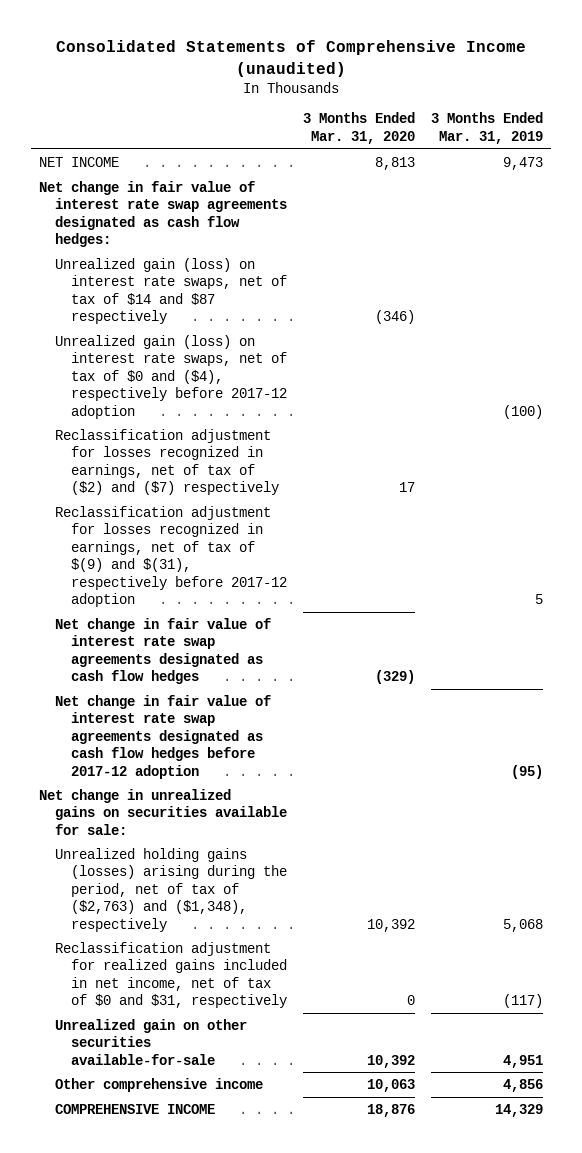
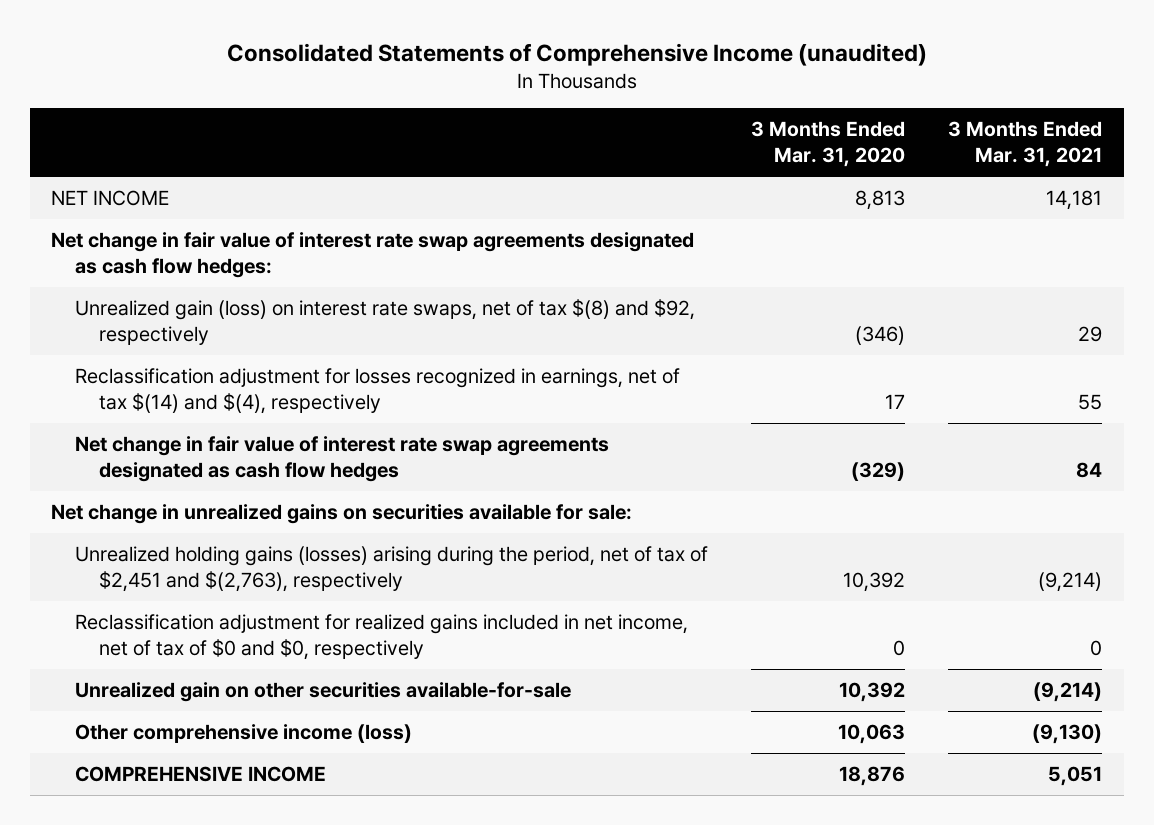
[431,112,544,144] 3 Months Ended Mar. 31, 2019 -> none
none -> [948,121,1103,168] 3 Months Ended Mar. 31, 2021
[54,334,287,419] Unrealized gain (loss) on interest rate swaps, net of tax of $0 and ($4), respectively before 2017-12 adoption -> none
[54,505,287,608] Reclassification adjustment for losses recognized in earnings, net of tax of $(9) and $(31), respectively before 2017-12 adoption -> none
[54,257,287,325] Unrealized gain (loss) on interest rate swaps, net of tax of $14 and $87 respectively -> [75,298,696,346] Unrealized gain (loss) on interest rate swaps, net of tax $(8) and $92, respectively
[54,428,279,496] Reclassification adjustment for losses recognized in earnings, net of tax of ($2) and ($7) respectively -> [75,367,681,415] Reclassification adjustment for losses recognized in earnings, net of tax $(14) and $(4), respectively
[54,694,271,779] Net change in fair value of interest rate swap agreements designated as cash flow hedges before 2017-12 adoption -> none
[54,847,287,932] Unrealized holding gains (losses) arising during the period, net of tax of ($2,763) and ($1,348), respectively -> [75,545,709,593] Unrealized holding gains (losses) arising during the period, net of tax of $2,451 and $(2,763), respectively
[54,941,287,1009] Reclassification adjustment for realized gains included in net income, net of tax of $0 and $31, respectively -> [75,613,689,661] Reclassification adjustment for realized gains included in net income, net of tax of $0 and $0, respectively
[54,1077,263,1092] Other comprehensive income -> [75,723,413,743] Other comprehensive income (loss)

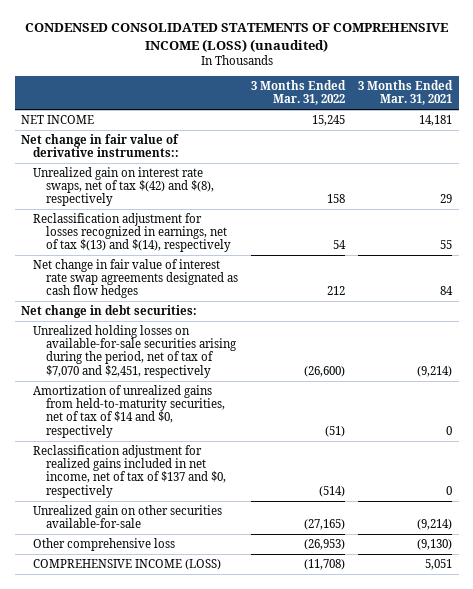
[226,43,927,67] Consolidated Statements of Comprehensive Income (unaudited) -> [24,23,449,52] CONDENSED CONSOLIDATED STATEMENTS OF COMPREHENSIVE INCOME (LOSS) (unaudited)
[751,121,906,168] 3 Months Ended Mar. 31, 2020 -> none
none -> [250,80,346,106] 3 Months Ended Mar. 31, 2022
[51,231,695,279] Net change in fair value of interest rate swap agreements designated as cash flow hedges: -> [21,133,180,158] Net change in fair value of derivative instruments::
[75,298,696,346] Unrealized gain (loss) on interest rate swaps, net of tax $(8) and $92, respectively -> [33,166,214,207] Unrealized gain on interest rate swaps, net of tax $(42) and $(8), respectively
[75,367,681,415] Reclassification adjustment for losses recognized in earnings, net of tax $(14) and $(4), respectively -> [33,212,231,253] Reclassification adjustment for losses recognized in earnings, net of tax $(13) and $(14), respectively
[51,503,633,524] Net change in unrealized gains on securities available for sale: -> [21,304,198,318] Net change in debt securities:
[75,545,709,593] Unrealized holding gains (losses) arising during the period, net of tax of $2,451 and $(2,763), respectively -> [33,324,237,378] Unrealized holding losses on available-for-sale securities arising during the period, net of tax of $7,070 and $2,451, respectively
none -> [33,384,225,438] Amortization of unrealized gains from held-to-maturity securities, net of tax of $14 and $0, respectively
[75,613,689,661] Reclassification adjustment for realized gains included in net income, net of tax of $0 and $0, respectively -> [33,444,226,498] Reclassification adjustment for realized gains included in net income, net of tax of $137 and $0, respectively
[75,723,413,743] Other comprehensive income (loss) -> [33,537,176,551] Other comprehensive loss
[75,765,327,782] COMPREHENSIVE INCOME -> [33,558,222,570] COMPREHENSIVE INCOME (LOSS)

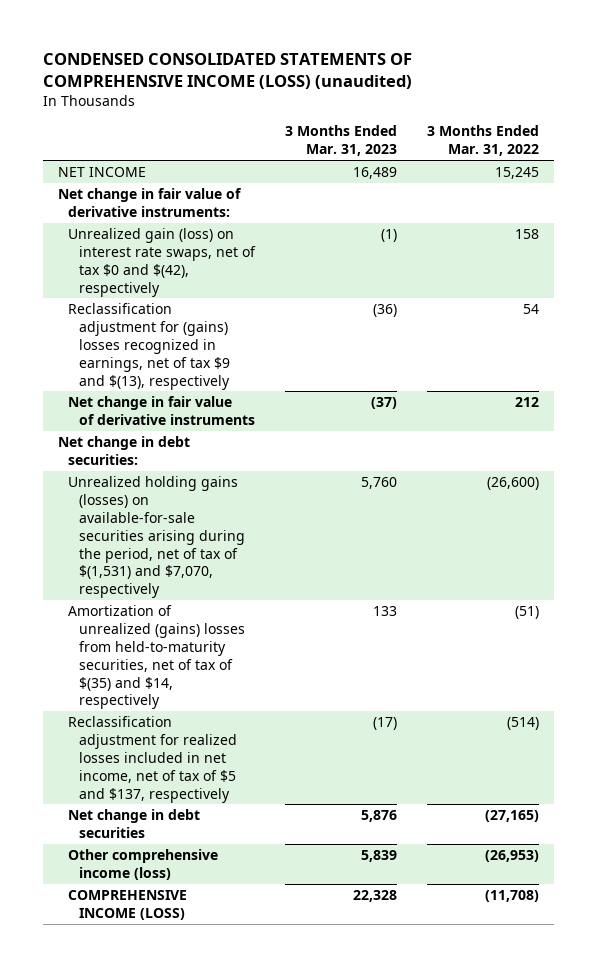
[358,80,454,106] 3 Months Ended Mar. 31, 2021 -> none
none -> [284,125,397,157] 3 Months Ended Mar. 31, 2023
[21,133,180,158] Net change in fair value of derivative instruments:: -> [57,188,242,217] Net change in fair value of derivative instruments:
[33,166,214,207] Unrealized gain on interest rate swaps, net of tax $(42) and $(8), respectively -> [68,228,256,297] Unrealized gain (loss) on interest rate swaps, net of tax $0 and $(42), respectively
[33,212,231,253] Reclassification adjustment for losses recognized in earnings, net of tax $(13) and $(14), respectively -> [68,303,230,390] Reclassification adjustment for (gains) losses recognized in earnings, net of tax $9 and $(13), respectively
[33,258,238,299] Net change in fair value of interest rate swap agreements designated as cash flow hedges -> [68,396,255,425] Net change in fair value of derivative instruments
[33,324,237,378] Unrealized holding losses on available-for-sale securities arising during the period, net of tax of $7,070 and $2,451, respectively -> [68,476,245,599] Unrealized holding gains (losses) on available-for-sale securities arising during the period, net of tax of $(1,531) and $7,070, respectively
[33,384,225,438] Amortization of unrealized gains from held-to-maturity securities, net of tax of $14 and $0, respectively -> [68,605,245,710] Amortization of unrealized (gains) losses from held-to-maturity securities, net of tax of $(35) and $14, respectively
[33,444,226,498] Reclassification adjustment for realized gains included in net income, net of tax of $137 and $0, respectively -> [68,716,237,803] Reclassification adjustment for realized losses included in net income, net of tax of $5 and $137, respectively
[33,504,223,529] Unrealized gain on other securities available-for-sale -> [68,809,201,838] Net change in debt securities
[33,537,176,551] Other comprehensive loss -> [68,849,219,880] Other comprehensive income (loss)

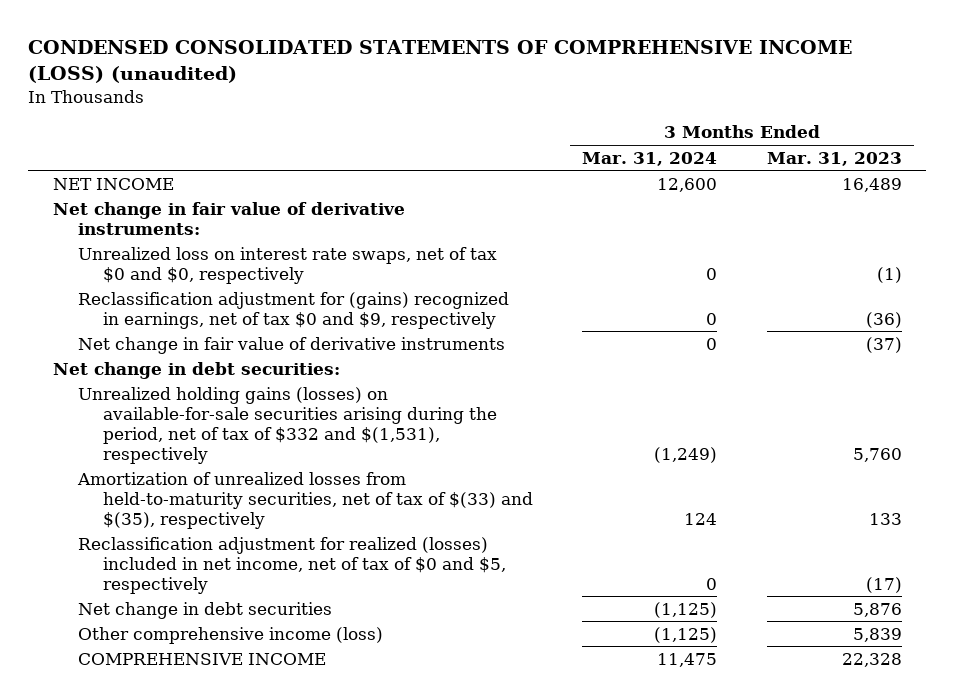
[427,125,540,157] 3 Months Ended Mar. 31, 2022 -> none
none -> [582,151,718,166] Mar. 31, 2024
[68,228,256,297] Unrealized gain (loss) on interest rate swaps, net of tax $0 and $(42), respectively -> [77,246,497,284] Unrealized loss on interest rate swaps, net of tax $0 and $0, respectively
[68,303,230,390] Reclassification adjustment for (gains) losses recognized in earnings, net of tax $9 and $(13), respectively -> [77,291,509,329] Reclassification adjustment for (gains) recognized in earnings, net of tax $0 and $9, respectively
[68,476,245,599] Unrealized holding gains (losses) on available-for-sale securities arising during the period, net of tax of $(1,531) and $7,070, respectively -> [77,386,497,464] Unrealized holding gains (losses) on available-for-sale securities arising during the period, net of tax of $332 and $(1,531), respectively
[68,605,245,710] Amortization of unrealized (gains) losses from held-to-maturity securities, net of tax of $(35) and $14, respectively -> [76,471,533,529] Amortization of unrealized losses from held-to-maturity securities, net of tax of $(33) and $(35), respectively
[68,716,237,803] Reclassification adjustment for realized losses included in net income, net of tax of $5 and $137, respectively -> [77,536,506,594] Reclassification adjustment for realized (losses) included in net income, net of tax of $0 and $5, respectively
[68,890,188,920] COMPREHENSIVE INCOME (LOSS) -> [77,652,326,665] COMPREHENSIVE INCOME

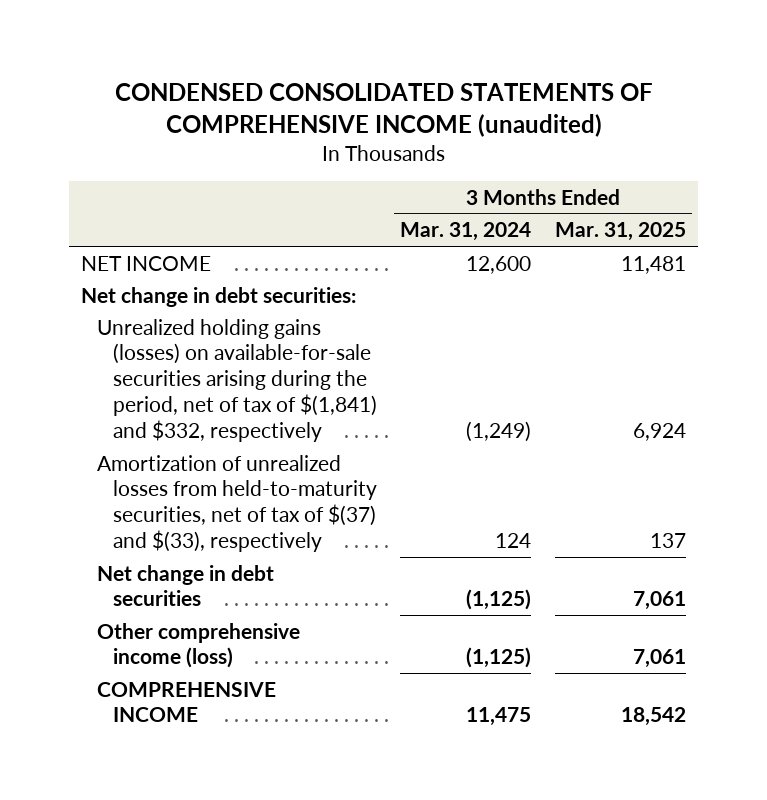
[28,40,853,84] CONDENSED CONSOLIDATED STATEMENTS OF COMPREHENSIVE INCOME (LOSS) (unaudited) -> [114,83,653,138] CONDENSED CONSOLIDATED STATEMENTS OF COMPREHENSIVE INCOME (unaudited)
[766,151,902,166] Mar. 31, 2023 -> none
none -> [555,222,687,242] Mar. 31, 2025
[53,201,406,235] Net change in fair value of derivative instruments: -> none
[77,246,497,284] Unrealized loss on interest rate swaps, net of tax $0 and $0, respectively -> none
[77,291,509,329] Reclassification adjustment for (gains) recognized in earnings, net of tax $0 and $9, respectively -> none
[77,336,505,354] Net change in fair value of derivative instruments -> none
[77,536,506,594] Reclassification adjustment for realized (losses) included in net income, net of tax of $0 and $5, respectively -> none
[77,386,497,464] Unrealized holding gains (losses) on available-for-sale securities arising during the period, net of tax of $332 and $(1,531), respectively -> [96,318,377,442] Unrealized holding gains (losses) on available-for-sale securities arising during the period, net of tax of $(1,841) and $332, respectively
[76,471,533,529] Amortization of unrealized losses from held-to-maturity securities, net of tax of $(33) and $(35), respectively -> [96,454,377,553] Amortization of unrealized losses from held-to-maturity securities, net of tax of $(37) and $(33), respectively

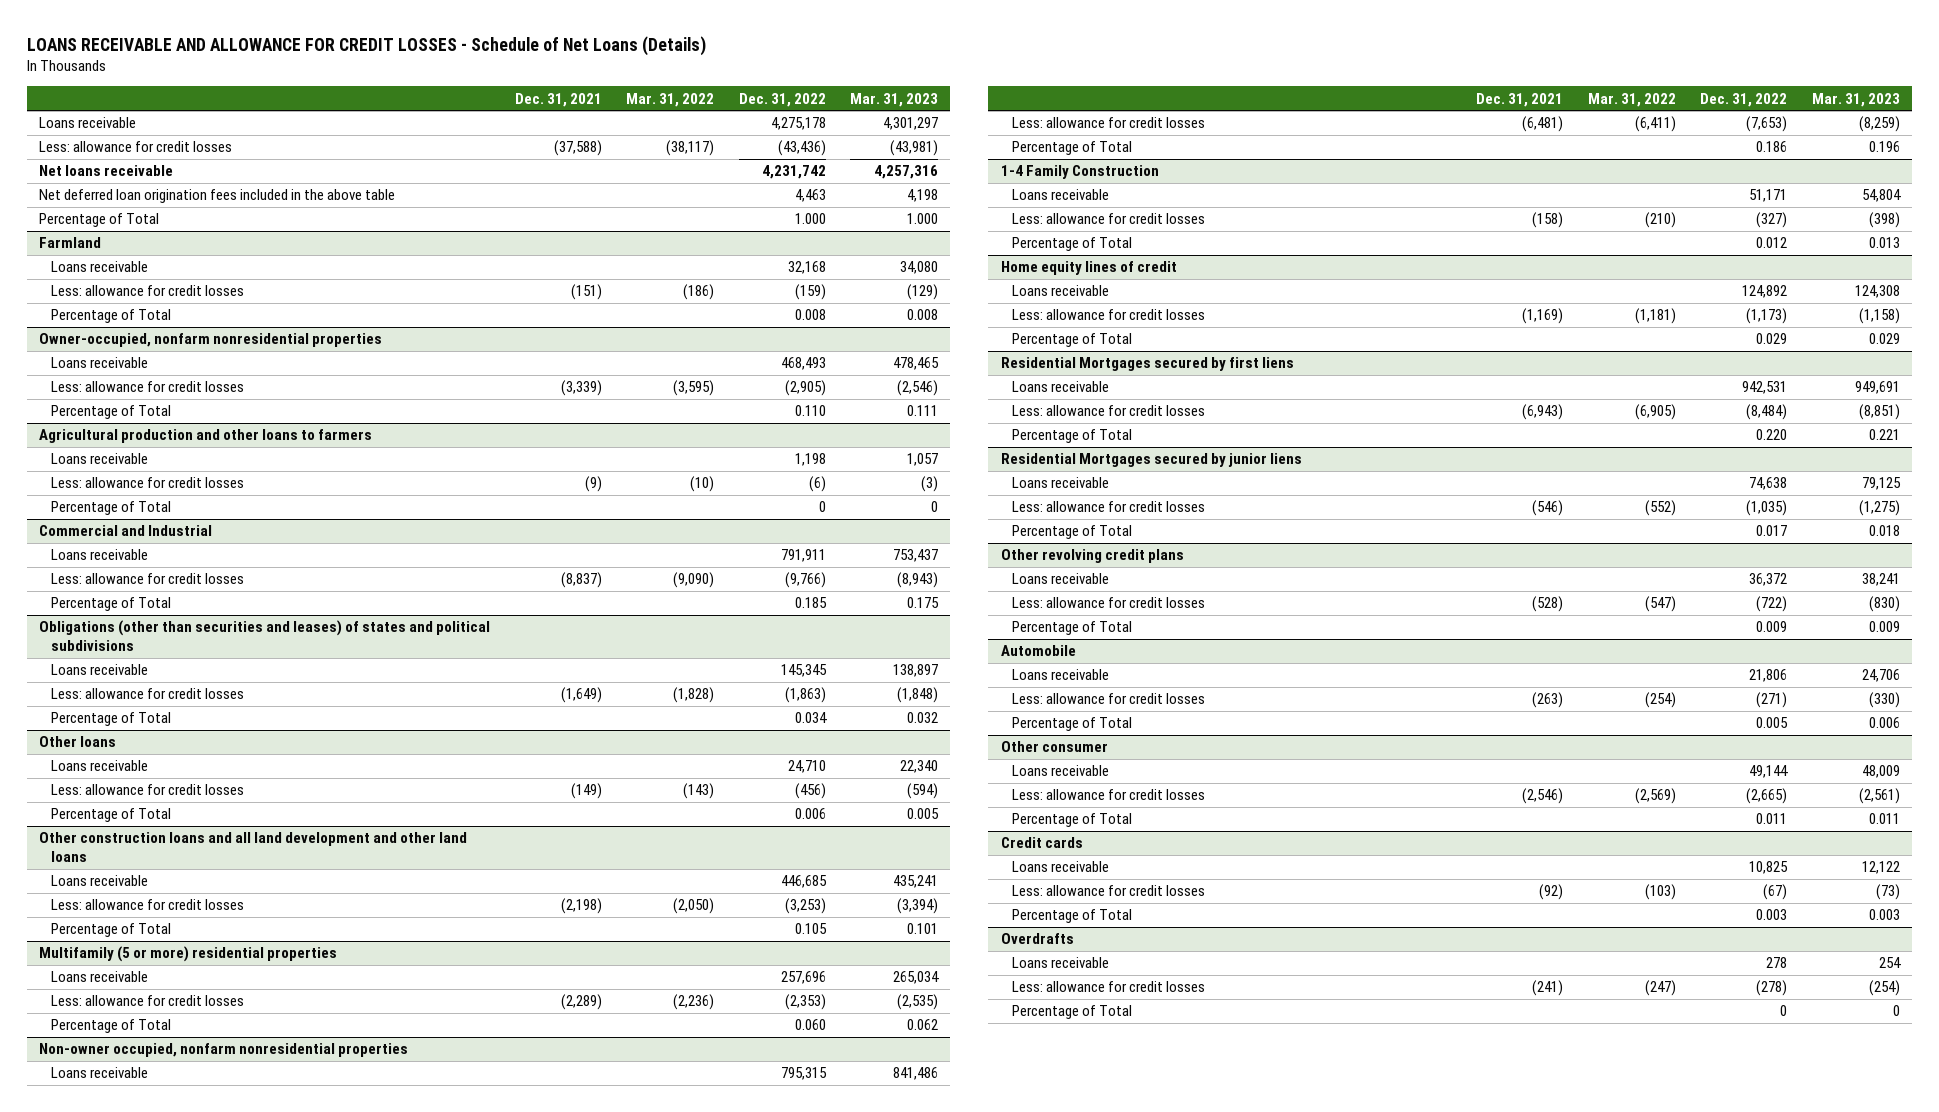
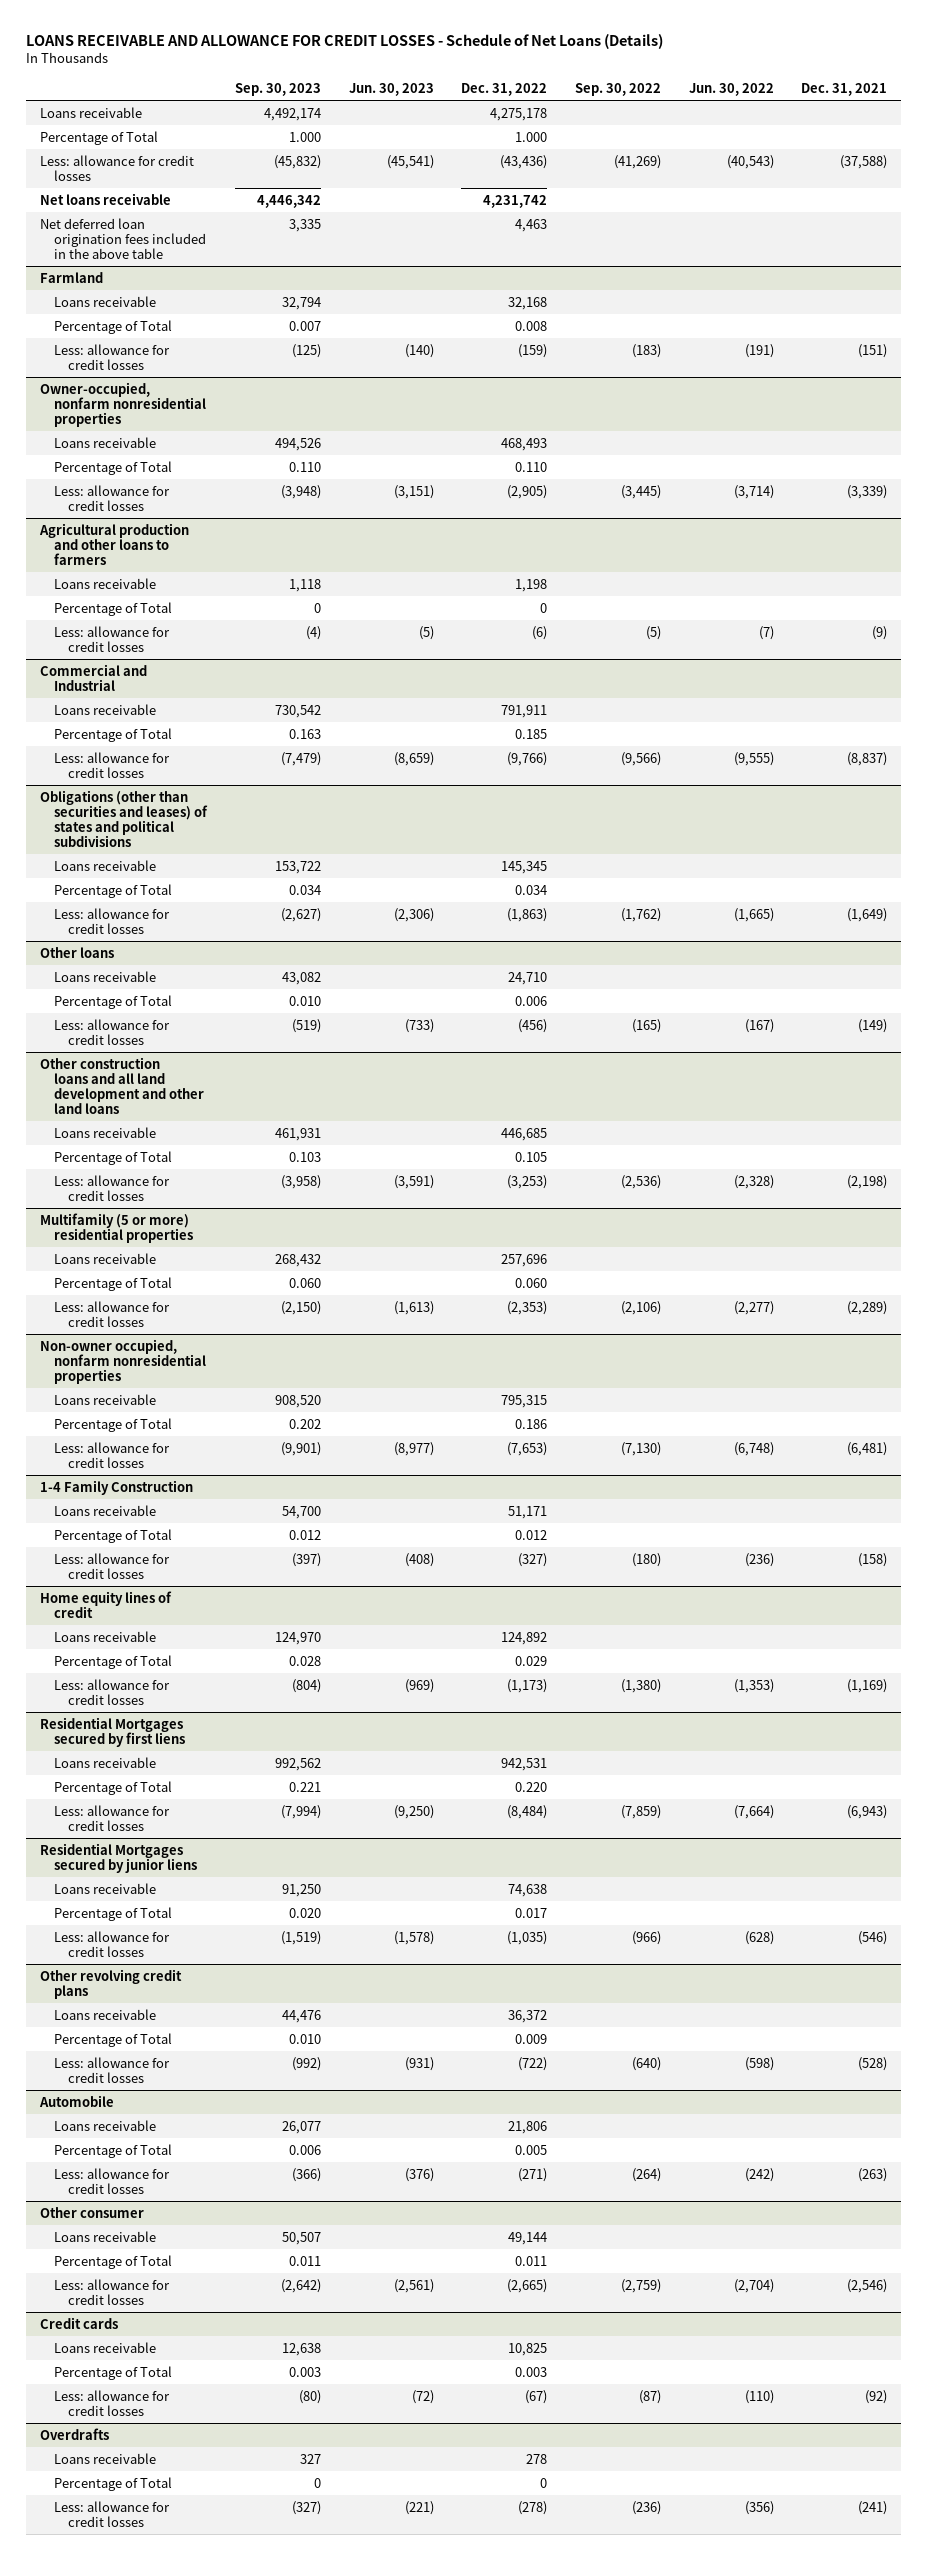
[626,92,715,107] Mar. 31, 2022 -> none
[850,92,939,107] Mar. 31, 2023 -> none
none -> [234,82,321,96] Sep. 30, 2023
none -> [348,82,434,96] Jun. 30, 2023
none -> [574,82,661,96] Sep. 30, 2022
none -> [688,82,774,96] Jun. 30, 2022
[39,213,160,228] Percentage of Total -> [40,130,159,145] Percentage of Total
[50,285,244,297] Less: allowance for credit losses -> [54,343,171,370] Less: allowance for credit losses
[50,381,244,393] Less: allowance for credit losses -> [54,484,171,511] Less: allowance for credit losses
[50,477,244,489] Less: allowance for credit losses -> [54,625,171,652] Less: allowance for credit losses
[50,573,244,585] Less: allowance for credit losses -> [54,751,171,778] Less: allowance for credit losses
[50,688,244,700] Less: allowance for credit losses -> [54,907,171,934] Less: allowance for credit losses
[50,784,244,796] Less: allowance for credit losses -> [54,1018,171,1045] Less: allowance for credit losses
[50,899,244,911] Less: allowance for credit losses -> [54,1174,171,1201] Less: allowance for credit losses
[50,995,244,1007] Less: allowance for credit losses -> [54,1300,171,1327] Less: allowance for credit losses
[1012,117,1206,129] Less: allowance for credit losses -> [54,1441,171,1468] Less: allowance for credit losses
[1012,213,1206,225] Less: allowance for credit losses -> [54,1552,171,1579] Less: allowance for credit losses
[1012,309,1206,321] Less: allowance for credit losses -> [54,1678,171,1705] Less: allowance for credit losses
[1012,405,1206,417] Less: allowance for credit losses -> [54,1804,171,1831] Less: allowance for credit losses
[1012,501,1206,513] Less: allowance for credit losses -> [54,1930,171,1957] Less: allowance for credit losses
[1012,597,1206,609] Less: allowance for credit losses -> [54,2056,171,2083] Less: allowance for credit losses
[1012,693,1206,705] Less: allowance for credit losses -> [54,2167,171,2194] Less: allowance for credit losses
[1012,789,1206,801] Less: allowance for credit losses -> [54,2278,171,2305] Less: allowance for credit losses
[1012,885,1206,897] Less: allowance for credit losses -> [54,2389,171,2416] Less: allowance for credit losses
[1012,981,1206,993] Less: allowance for credit losses -> [54,2500,171,2527] Less: allowance for credit losses

